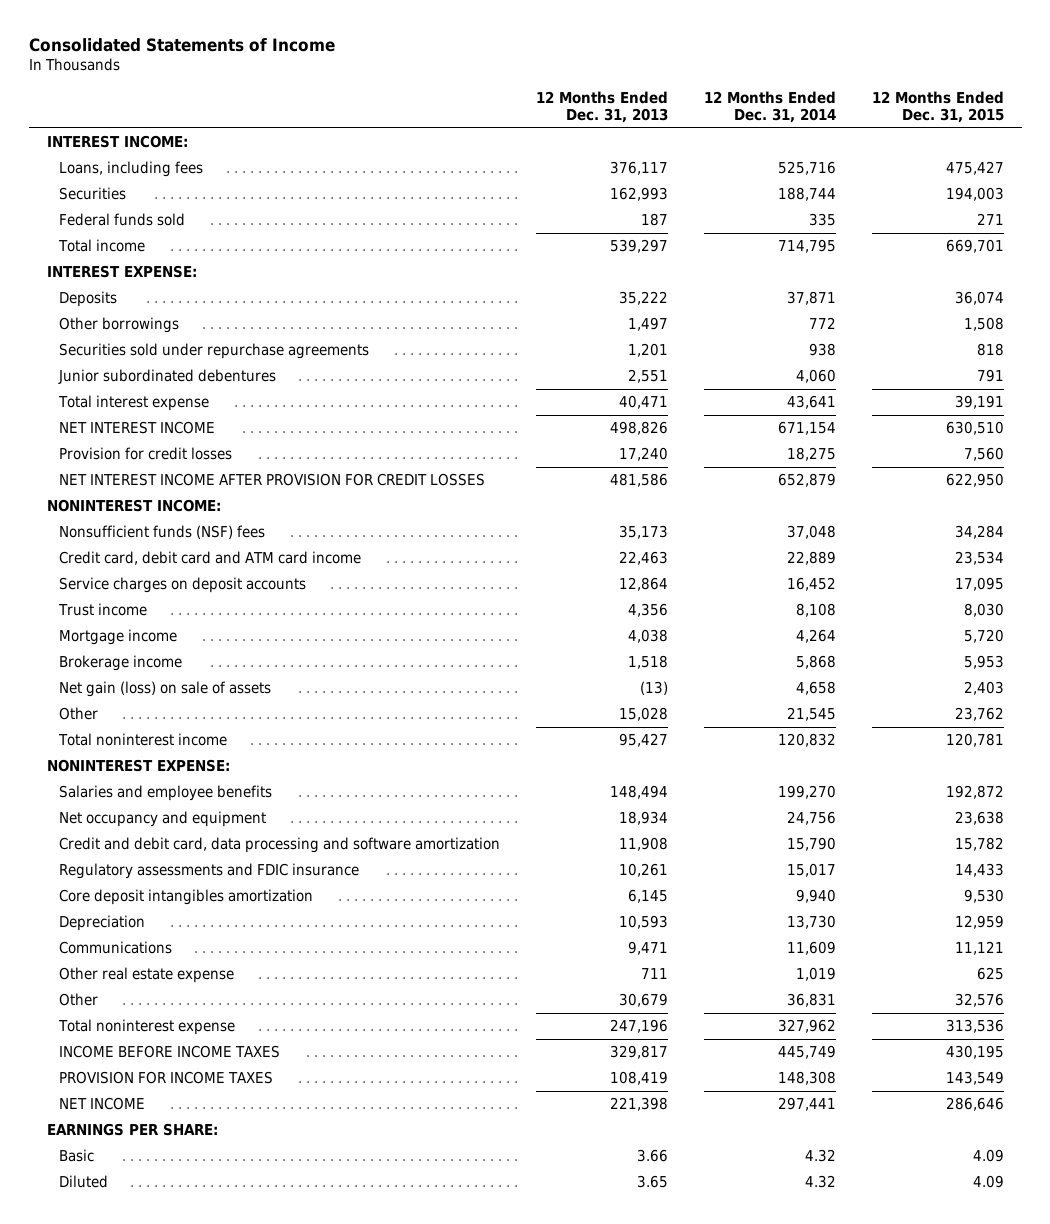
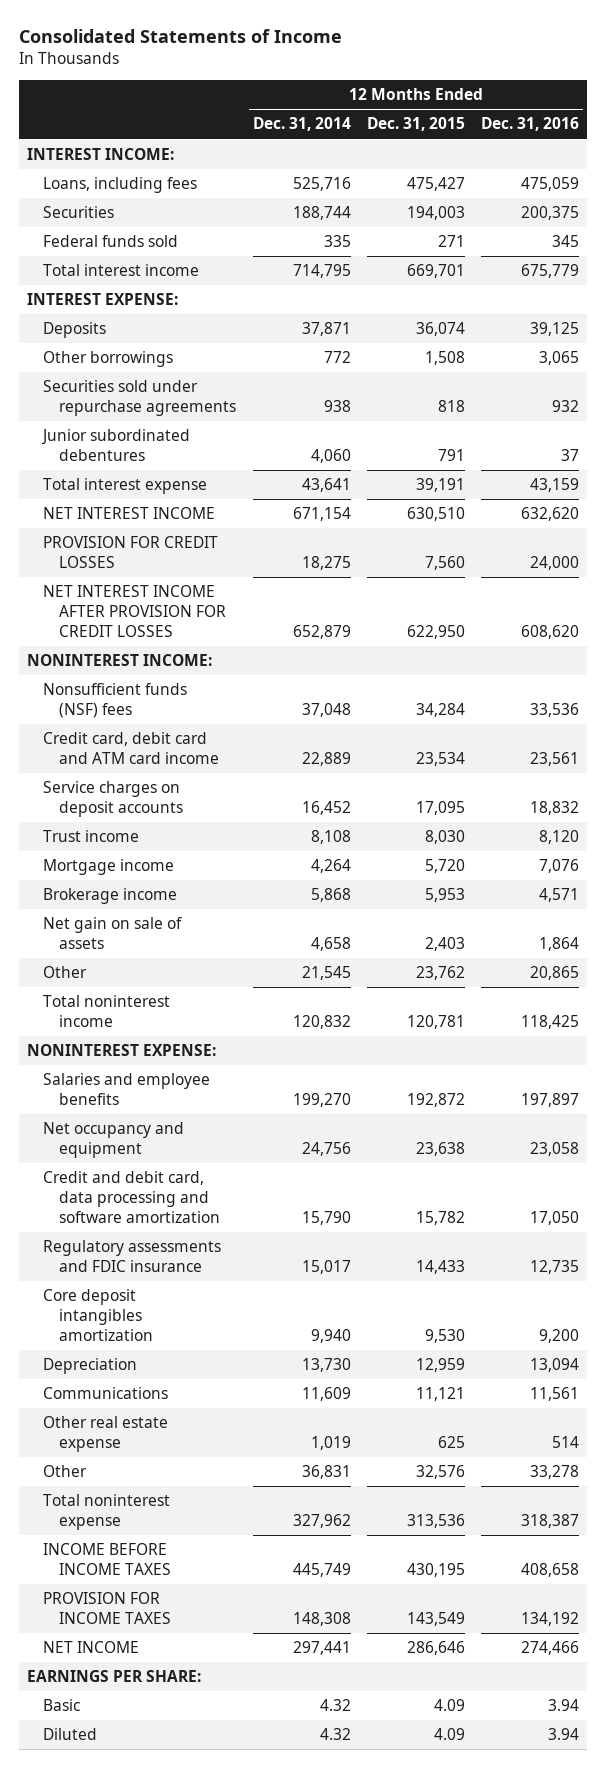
[535,90,668,123] 12 Months Ended Dec. 31, 2013 -> none
none -> [481,117,580,132] Dec. 31, 2016
[57,239,145,253] Total income -> [43,264,200,277] Total interest income
[58,447,232,461] Provision for credit losses -> [43,536,219,569] PROVISION FOR CREDIT LOSSES
[58,681,271,698] Net gain (loss) on sale of assets -> [43,917,183,950] Net gain on sale of assets

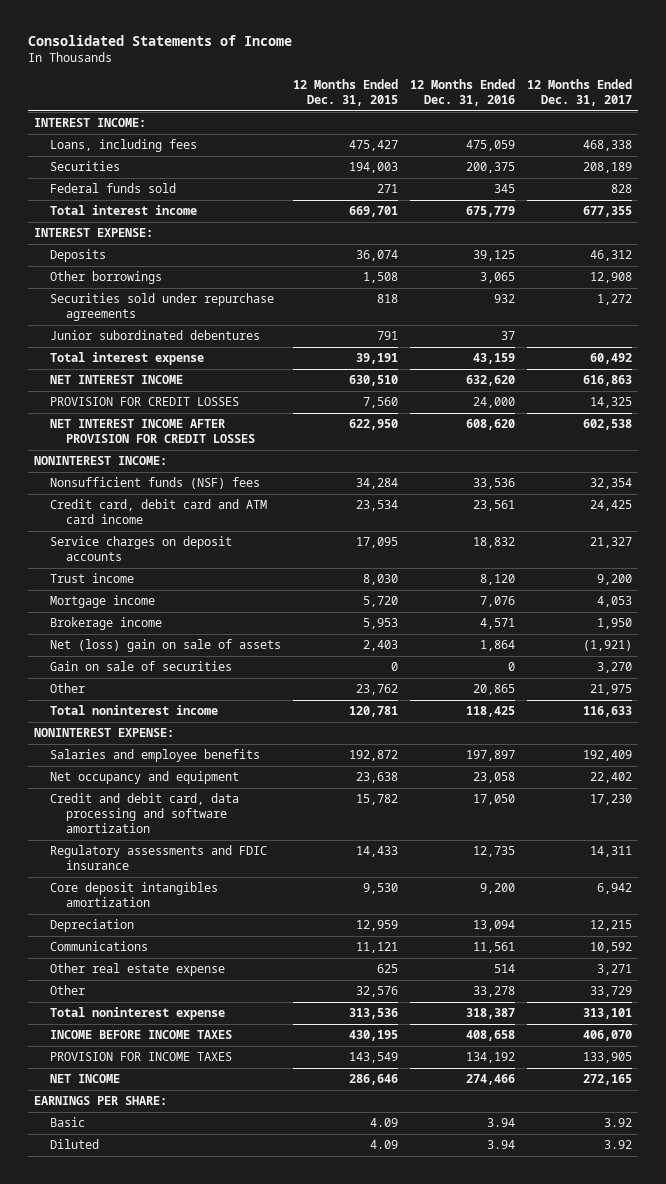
[252,117,351,132] Dec. 31, 2014 -> none
none -> [526,79,632,107] 12 Months Ended Dec. 31, 2017
[43,917,183,950] Net gain on sale of assets -> [49,639,281,653] Net (loss) gain on sale of assets
none -> [49,661,232,672] Gain on sale of securities

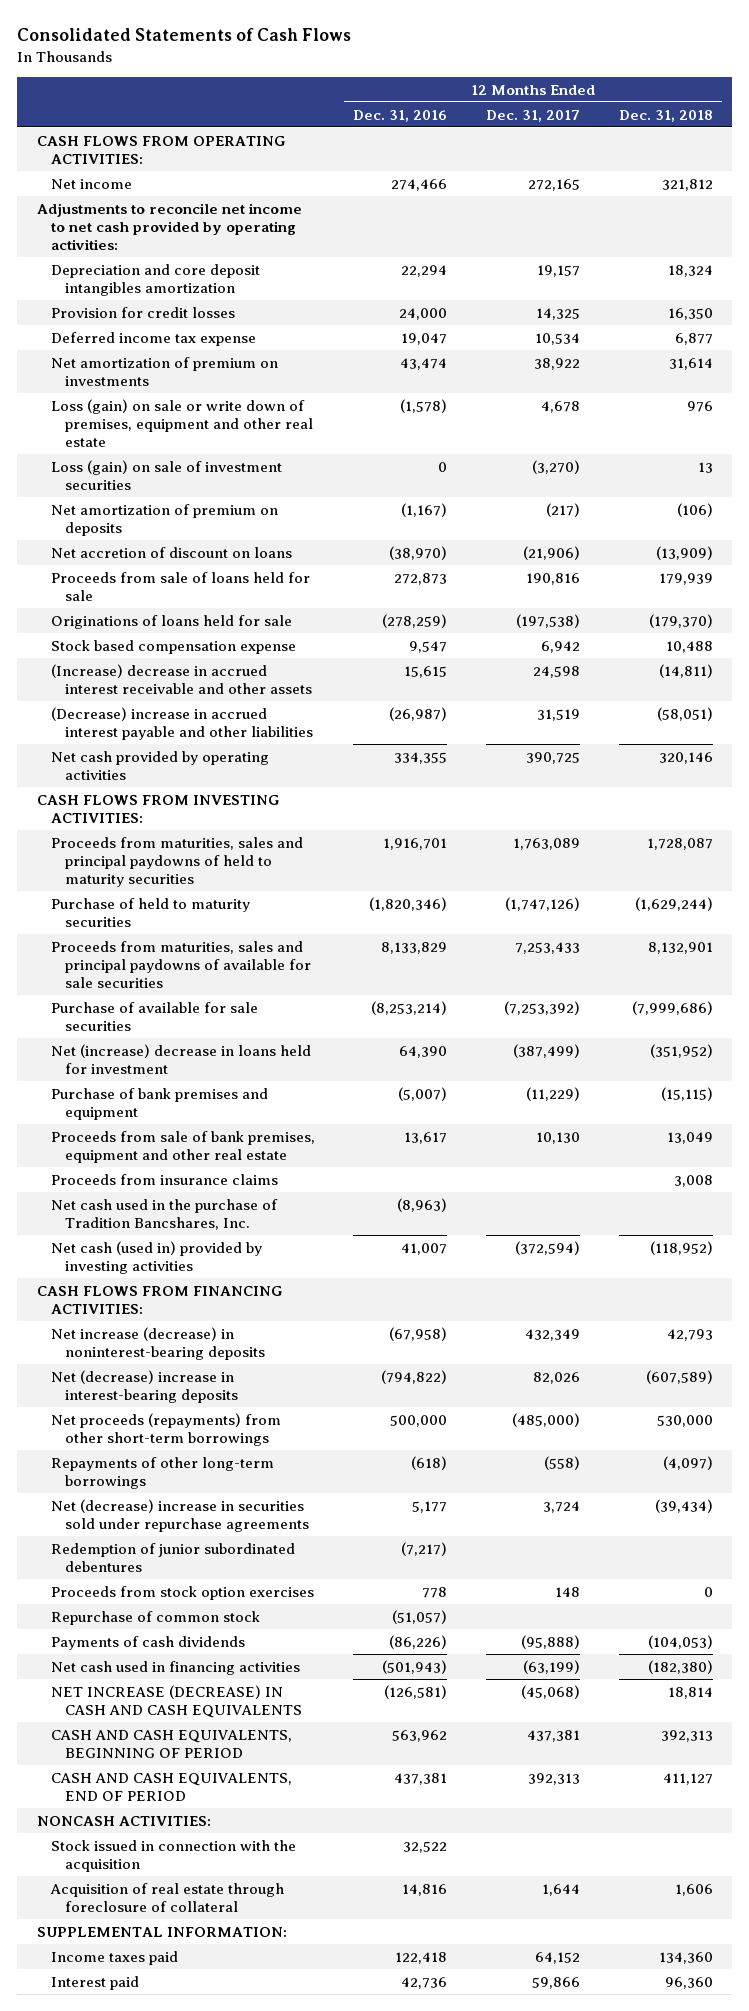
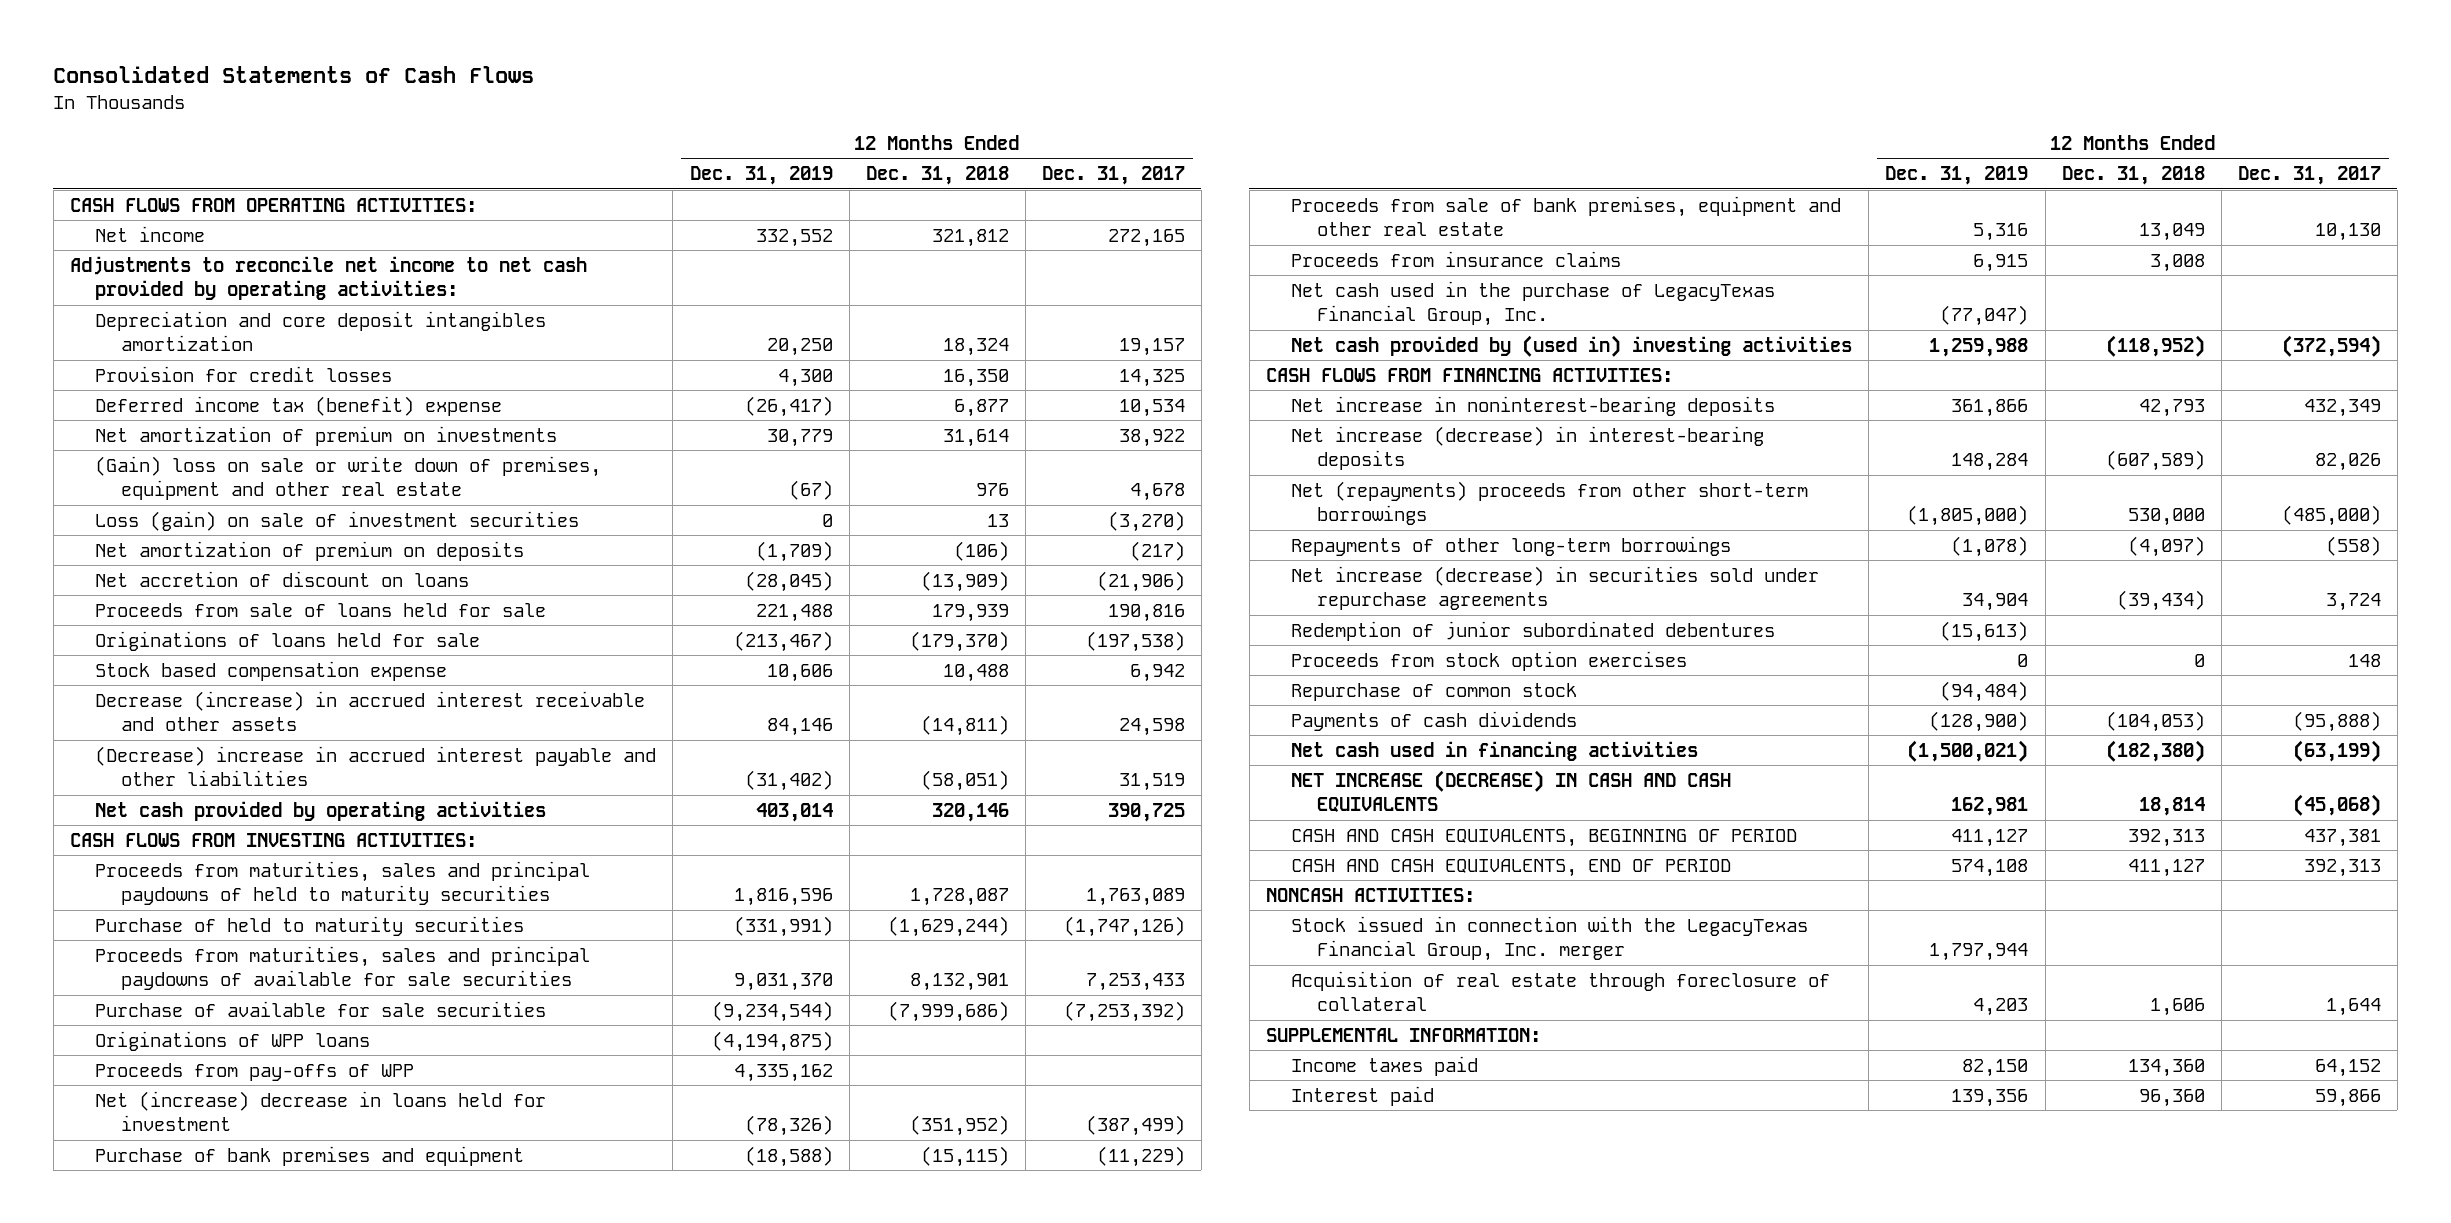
[353,109,448,122] Dec. 31, 2016 -> none
none -> [689,165,833,185] Dec. 31, 2019
[50,331,256,346] Deferred income tax expense -> [95,395,503,416] Deferred income tax (benefit) expense
[50,398,313,447] Loss (gain) on sale or write down of premises, equipment and other real estate -> [95,455,602,501] (Gain) loss on sale or write down of premises, equipment and other real estate
[50,663,312,694] (Increase) decrease in accrued interest receivable and other assets -> [95,690,646,732] Decrease (increase) in accrued interest receivable and other assets
none -> [95,1030,371,1051] Originations of WPP loans
none -> [95,1062,415,1081] Proceeds from pay-offs of WPP
[50,1198,278,1230] Net cash used in the purchase of Tradition Bancshares, Inc. -> [1291,280,1776,327] Net cash used in the purchase of LegacyTexas Financial Group, Inc.
[50,1240,262,1274] Net cash (used in) provided by investing activities -> [1291,334,1853,357] Net cash provided by (used in) investing activities
[50,1326,265,1360] Net increase (decrease) in noninterest-bearing deposits -> [1291,395,1776,416] Net increase in noninterest-bearing deposits
[50,1369,238,1403] Net (decrease) increase in interest-bearing deposits -> [1291,425,1765,471] Net increase (decrease) in interest-bearing deposits
[50,1412,281,1446] Net proceeds (repayments) from other short-term borrowings -> [1291,480,1809,526] Net (repayments) proceeds from other short-term borrowings
[50,1498,309,1532] Net (decrease) increase in securities sold under repurchase agreements -> [1291,565,1820,611] Net increase (decrease) in securities sold under repurchase agreements
[50,1839,296,1872] Stock issued in connection with the acquisition -> [1291,915,1809,962] Stock issued in connection with the LegacyTexas Financial Group, Inc. merger

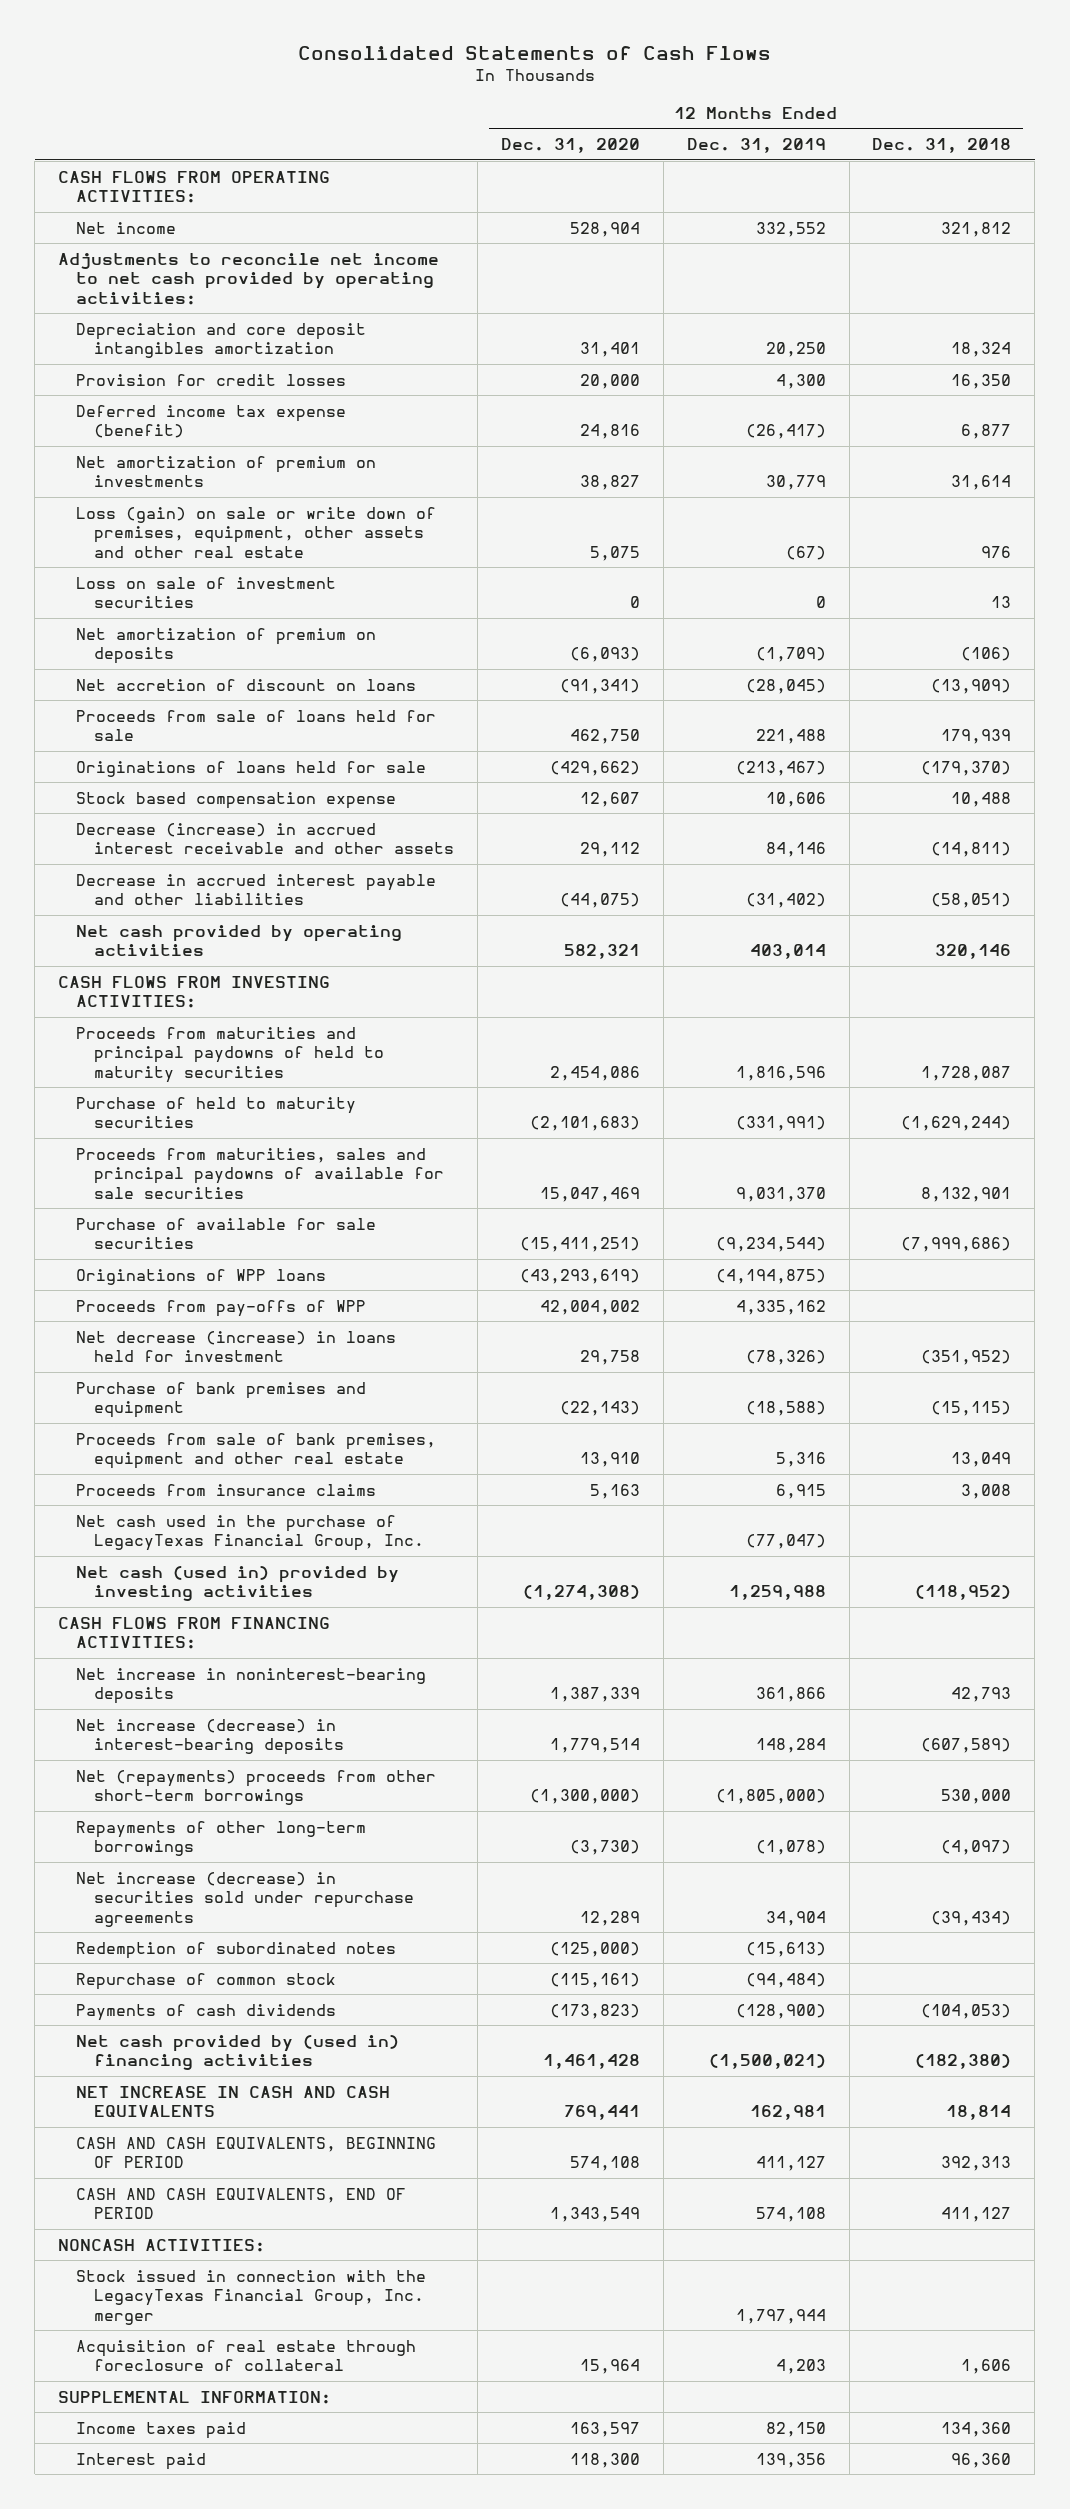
[1041,165,1185,185] Dec. 31, 2017 -> none
none -> [500,138,640,154] Dec. 31, 2020
[95,395,503,416] Deferred income tax (benefit) expense -> [76,404,347,439] Deferred income tax expense (benefit)
[95,455,602,501] (Gain) loss on sale or write down of premises, equipment and other real estate -> [76,506,437,558] Loss (gain) on sale or write down of premises, equipment, other assets and other real estate
[95,510,580,531] Loss (gain) on sale of investment securities -> [76,576,337,609] Loss on sale of investment securities
[95,745,657,787] (Decrease) increase in accrued interest payable and other liabilities -> [76,873,437,906] Decrease in accrued interest payable and other liabilities
[95,860,591,906] Proceeds from maturities, sales and principal paydowns of held to maturity securities -> [76,1026,385,1083] Proceeds from maturities and principal paydowns of held to maturity securities
[95,1090,547,1132] Net (increase) decrease in loans held for investment -> [76,1330,397,1363] Net decrease (increase) in loans held for investment
[1291,334,1853,357] Net cash provided by (used in) investing activities -> [76,1565,400,1602] Net cash (used in) provided by investing activities
[1291,650,1688,671] Proceeds from stock option exercises -> none
[1291,620,1776,641] Redemption of junior subordinated debentures -> [76,1941,397,1959] Redemption of subordinated notes
[1291,740,1699,761] Net cash used in financing activities -> [76,2034,400,2071] Net cash provided by (used in) financing activities
[1291,769,1732,813] NET INCREASE (DECREASE) IN CASH AND CASH EQUIVALENTS -> [76,2085,391,2118] NET INCREASE IN CASH AND CASH EQUIVALENTS

